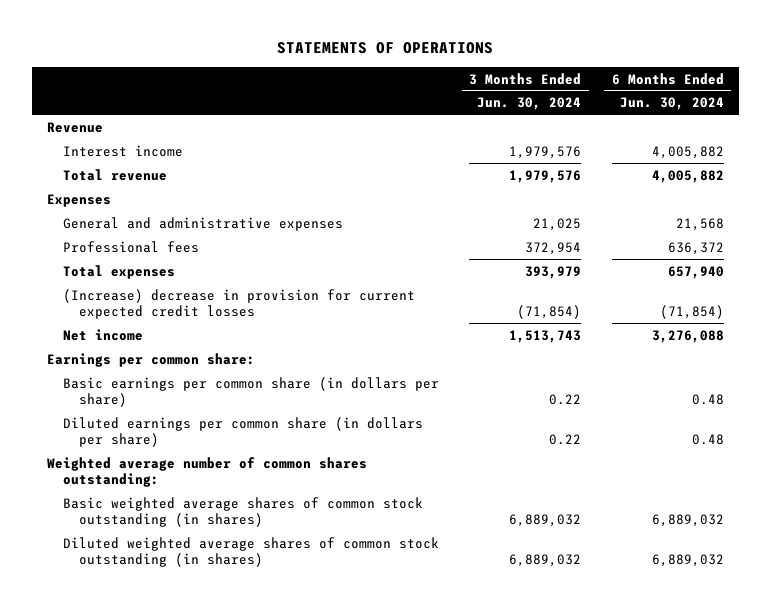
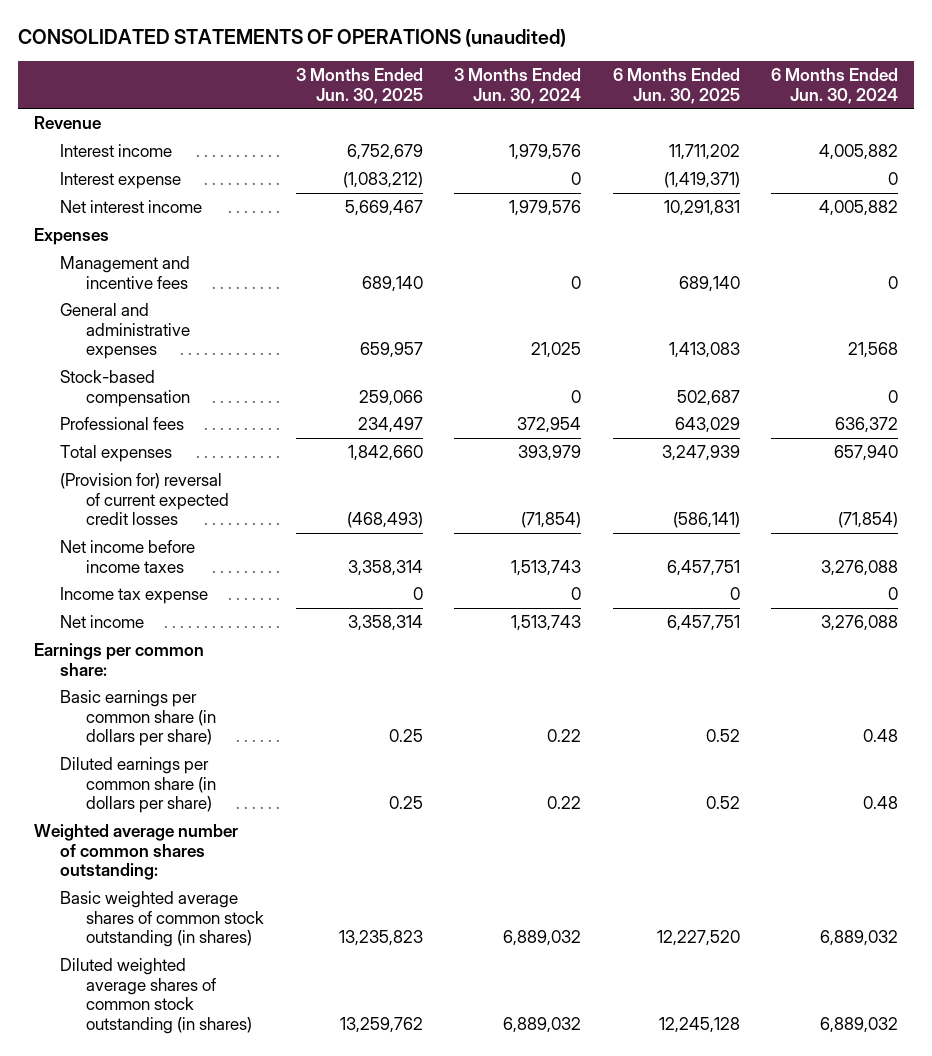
[277,42,494,55] STATEMENTS OF OPERATIONS -> [17,29,566,48] CONSOLIDATED STATEMENTS OF OPERATIONS (unaudited)
none -> [295,68,423,104] 3 Months Ended Jun. 30, 2025
none -> [612,68,740,104] 6 Months Ended Jun. 30, 2025
none -> [59,171,181,189] Interest expense
[62,168,167,181] Total revenue -> [59,199,202,213] Net interest income
none -> [59,255,190,289] Management and incentive fees
none -> [59,369,191,407] Stock-based compensation
[62,288,415,320] (Increase) decrease in provision for current expected credit losses -> [59,472,230,526] (Provision for) reversal of current expected credit losses
none -> [59,539,195,573] Net income before income taxes
none -> [59,586,208,604] Income tax expense

